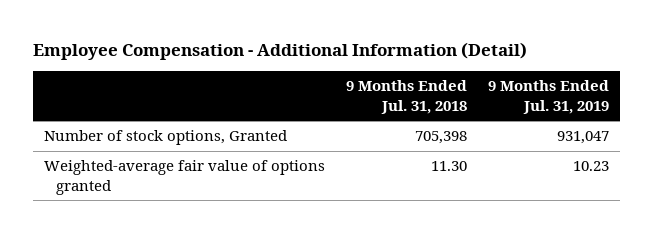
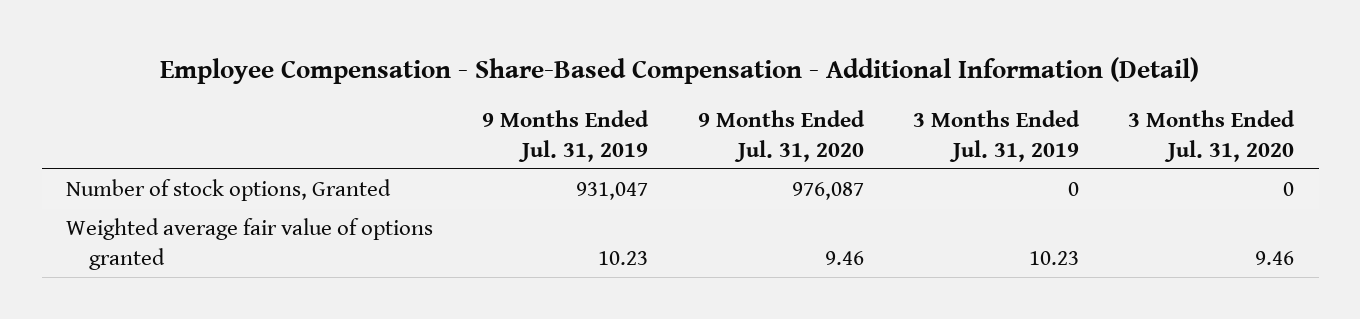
[33,42,528,61] Employee Compensation - Additional Information (Detail) -> [160,56,1200,84] Employee Compensation - Share-Based Compensation - Additional Information (Detail)
[345,80,467,114] 9 Months Ended Jul. 31, 2018 -> none
none -> [697,110,865,162] 9 Months Ended Jul. 31, 2020
none -> [912,110,1080,162] 3 Months Ended Jul. 31, 2019
none -> [1128,110,1296,162] 3 Months Ended Jul. 31, 2020
[43,160,325,195] Weighted-average fair value of options granted -> [66,218,434,270] Weighted average fair value of options granted

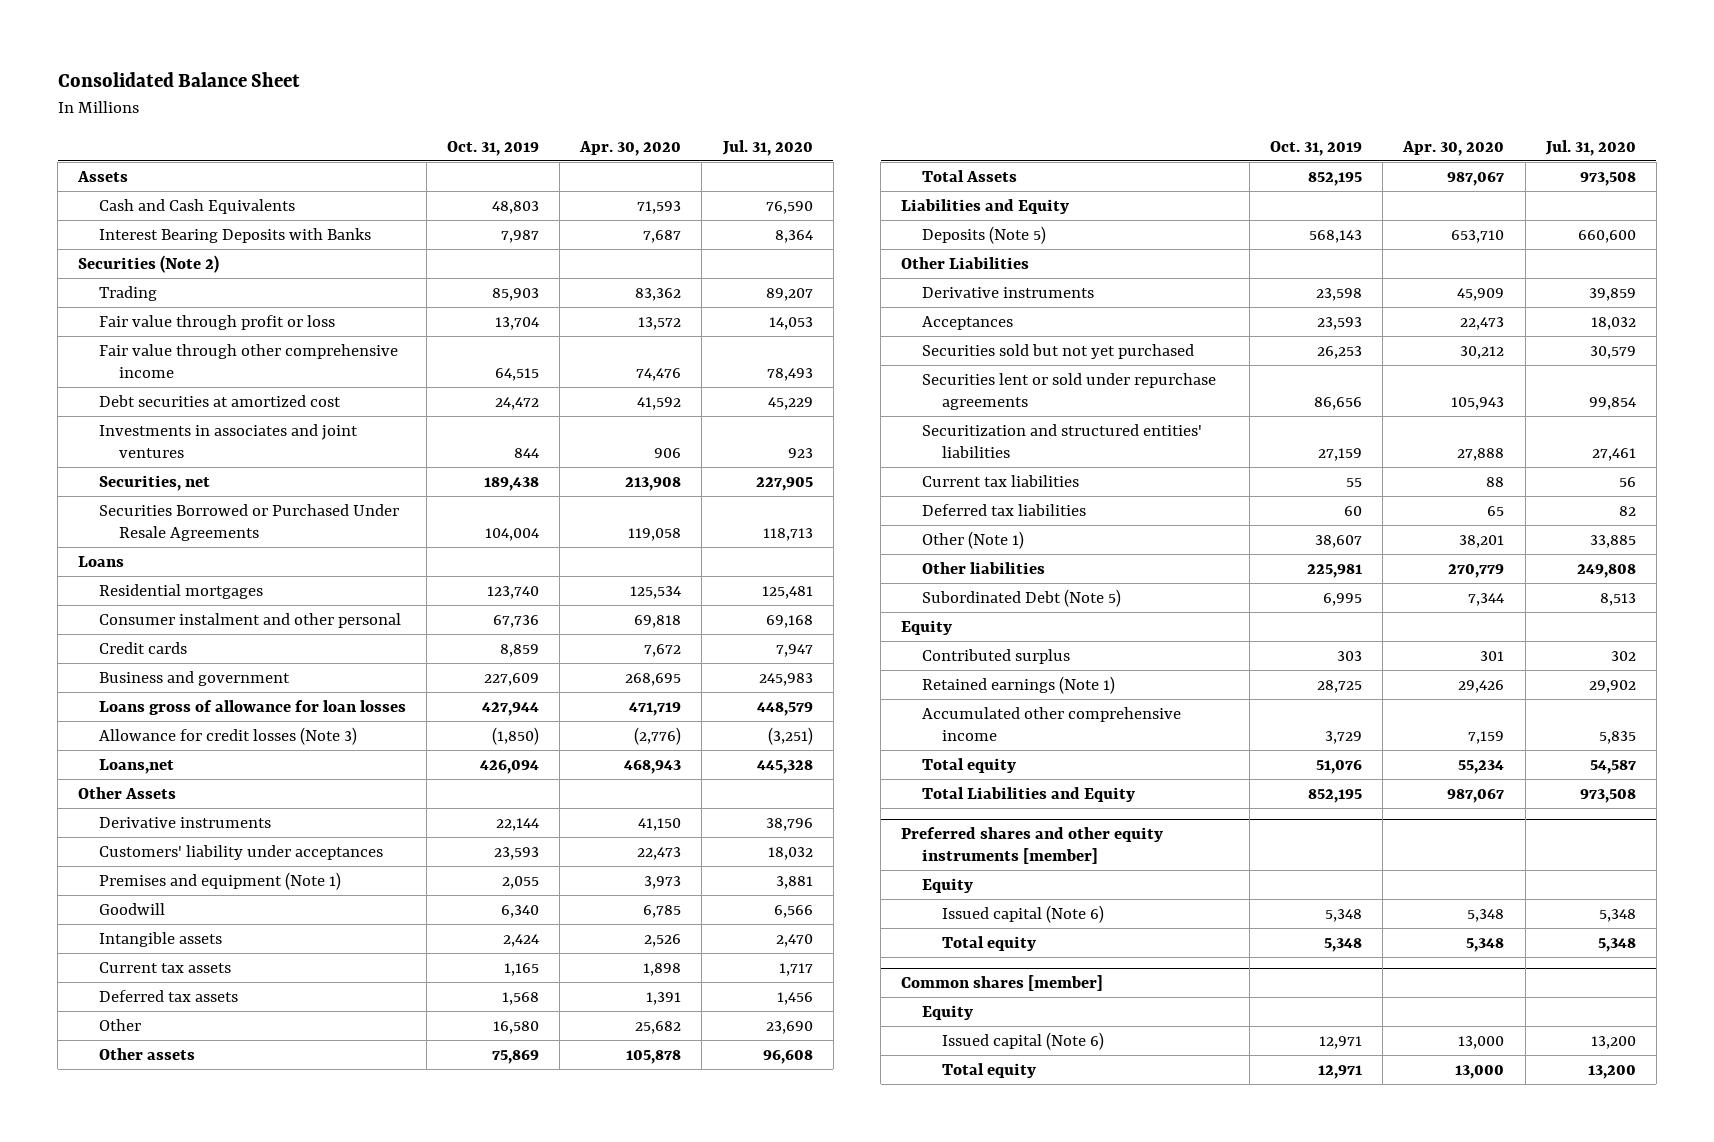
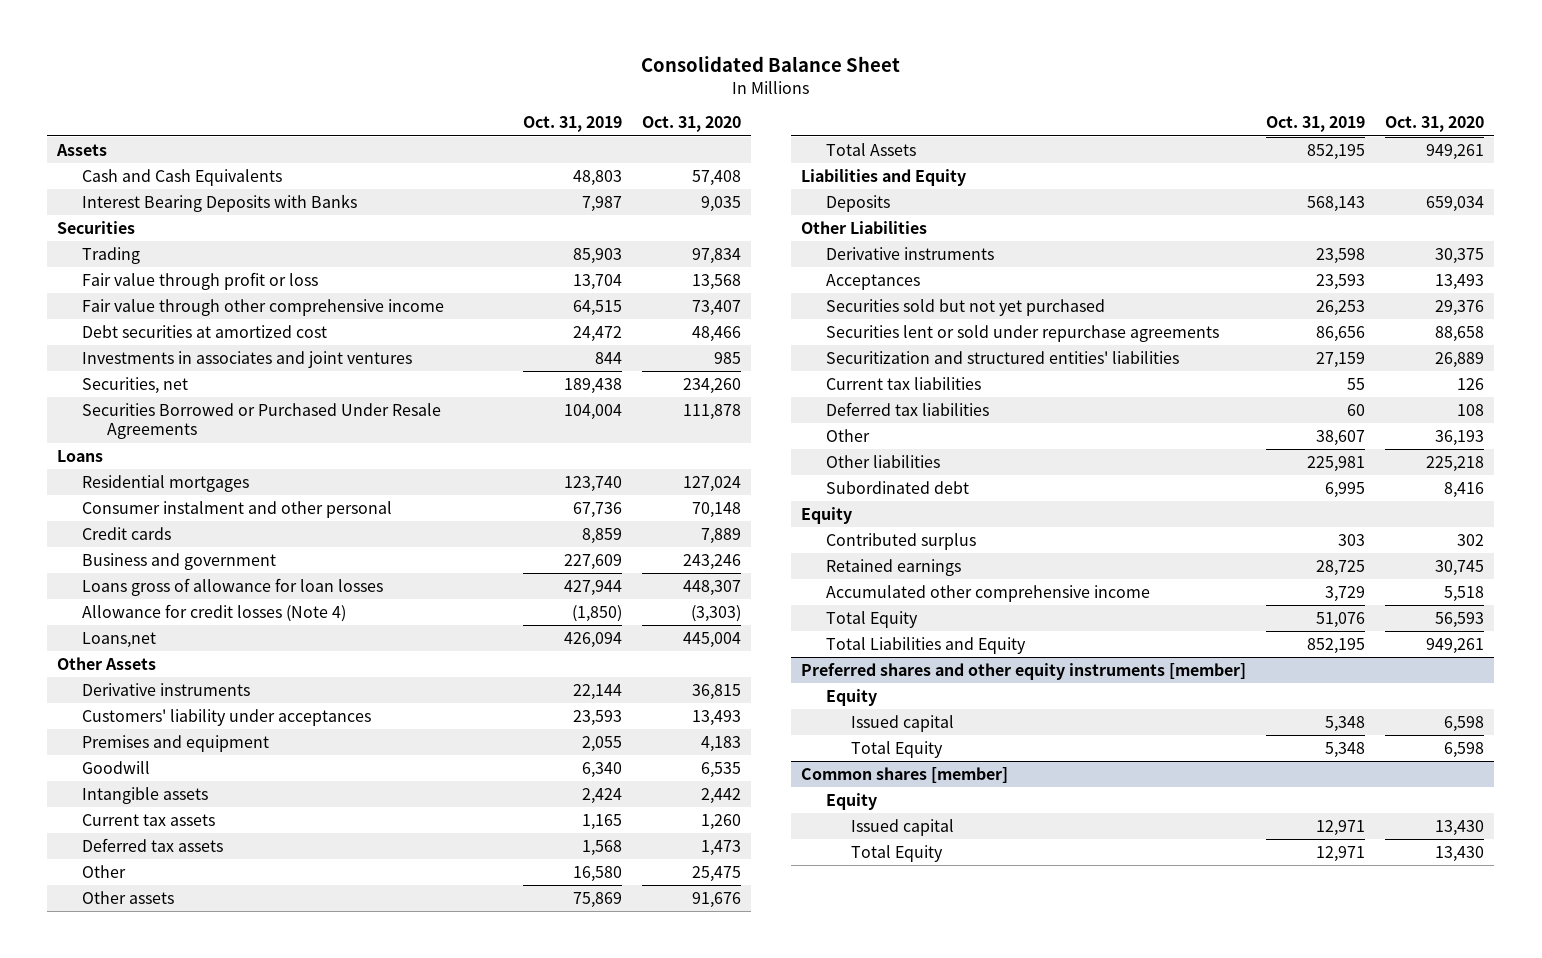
[579,140,682,156] Apr. 30, 2020 -> none
[721,139,813,156] Jul. 31, 2020 -> none
none -> [641,116,741,133] Oct. 31, 2020
[78,254,220,273] Securities (Note 2) -> [57,220,136,234] Securities
[98,726,357,745] Allowance for credit losses (Note 3) -> [82,603,347,622] Allowance for credit losses (Note 4)
[98,871,341,890] Premises and equipment (Note 1) -> [82,734,270,752] Premises and equipment
[921,225,1046,244] Deposits (Note 5) -> [825,194,890,212] Deposits
[921,530,1024,549] Other (Note 1) -> [825,428,870,442] Other
[921,588,1121,607] Subordinated Debt (Note 5) -> [825,480,969,494] Subordinated debt
[921,675,1115,694] Retained earnings (Note 1) -> [825,558,961,576] Retained earnings
[921,757,1016,773] Total equity -> [825,610,918,628] Total Equity
[942,904,1105,923] Issued capital (Note 6) -> [850,714,954,732] Issued capital
[942,935,1037,951] Total equity -> [850,740,943,758] Total Equity
[942,1031,1105,1050] Issued capital (Note 6) -> [850,818,954,836] Issued capital
[942,1062,1037,1078] Total equity -> [850,844,943,862] Total Equity

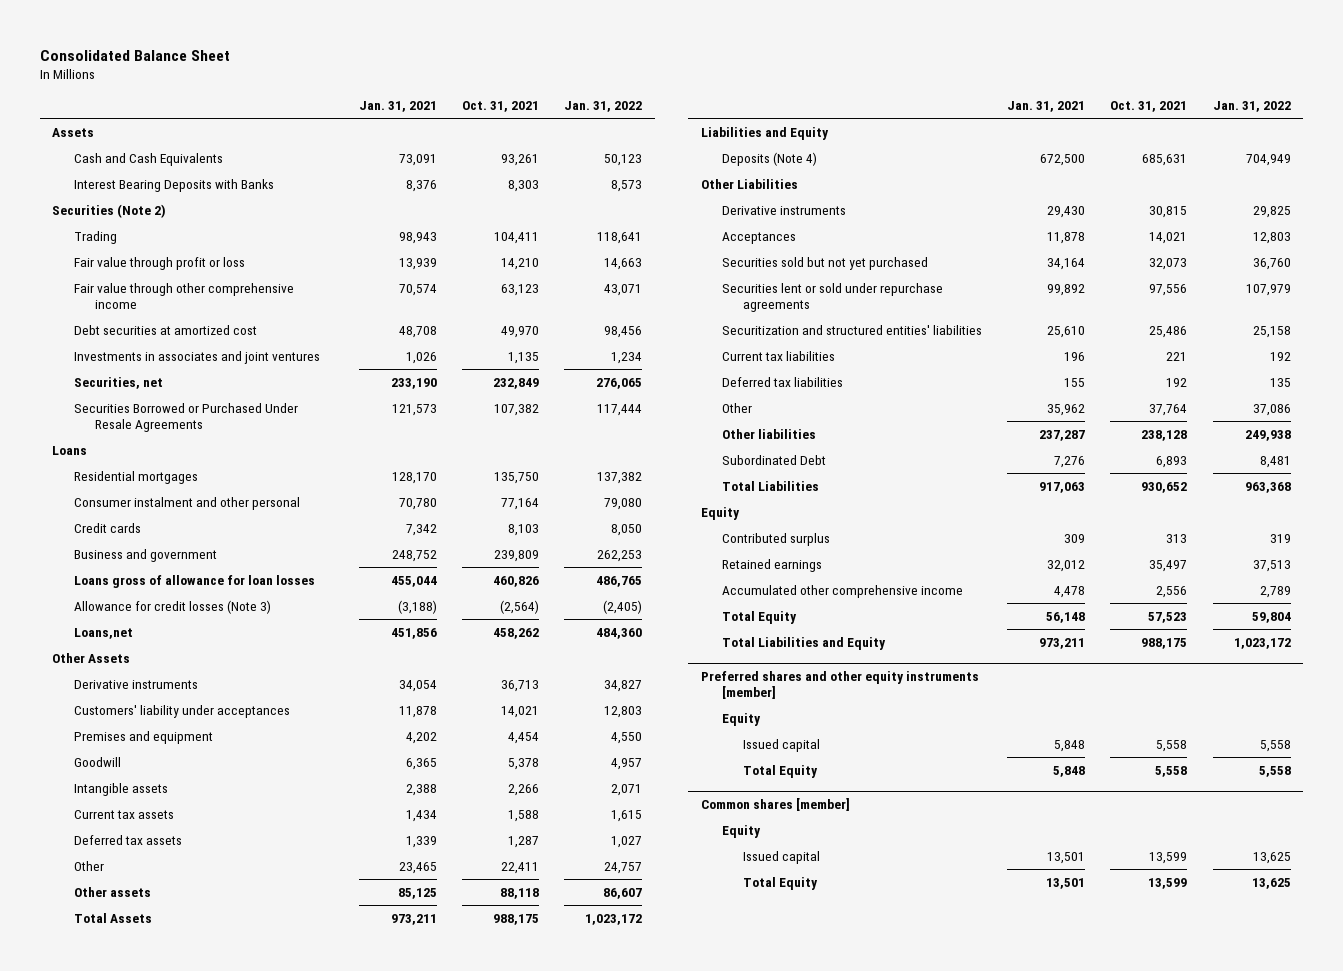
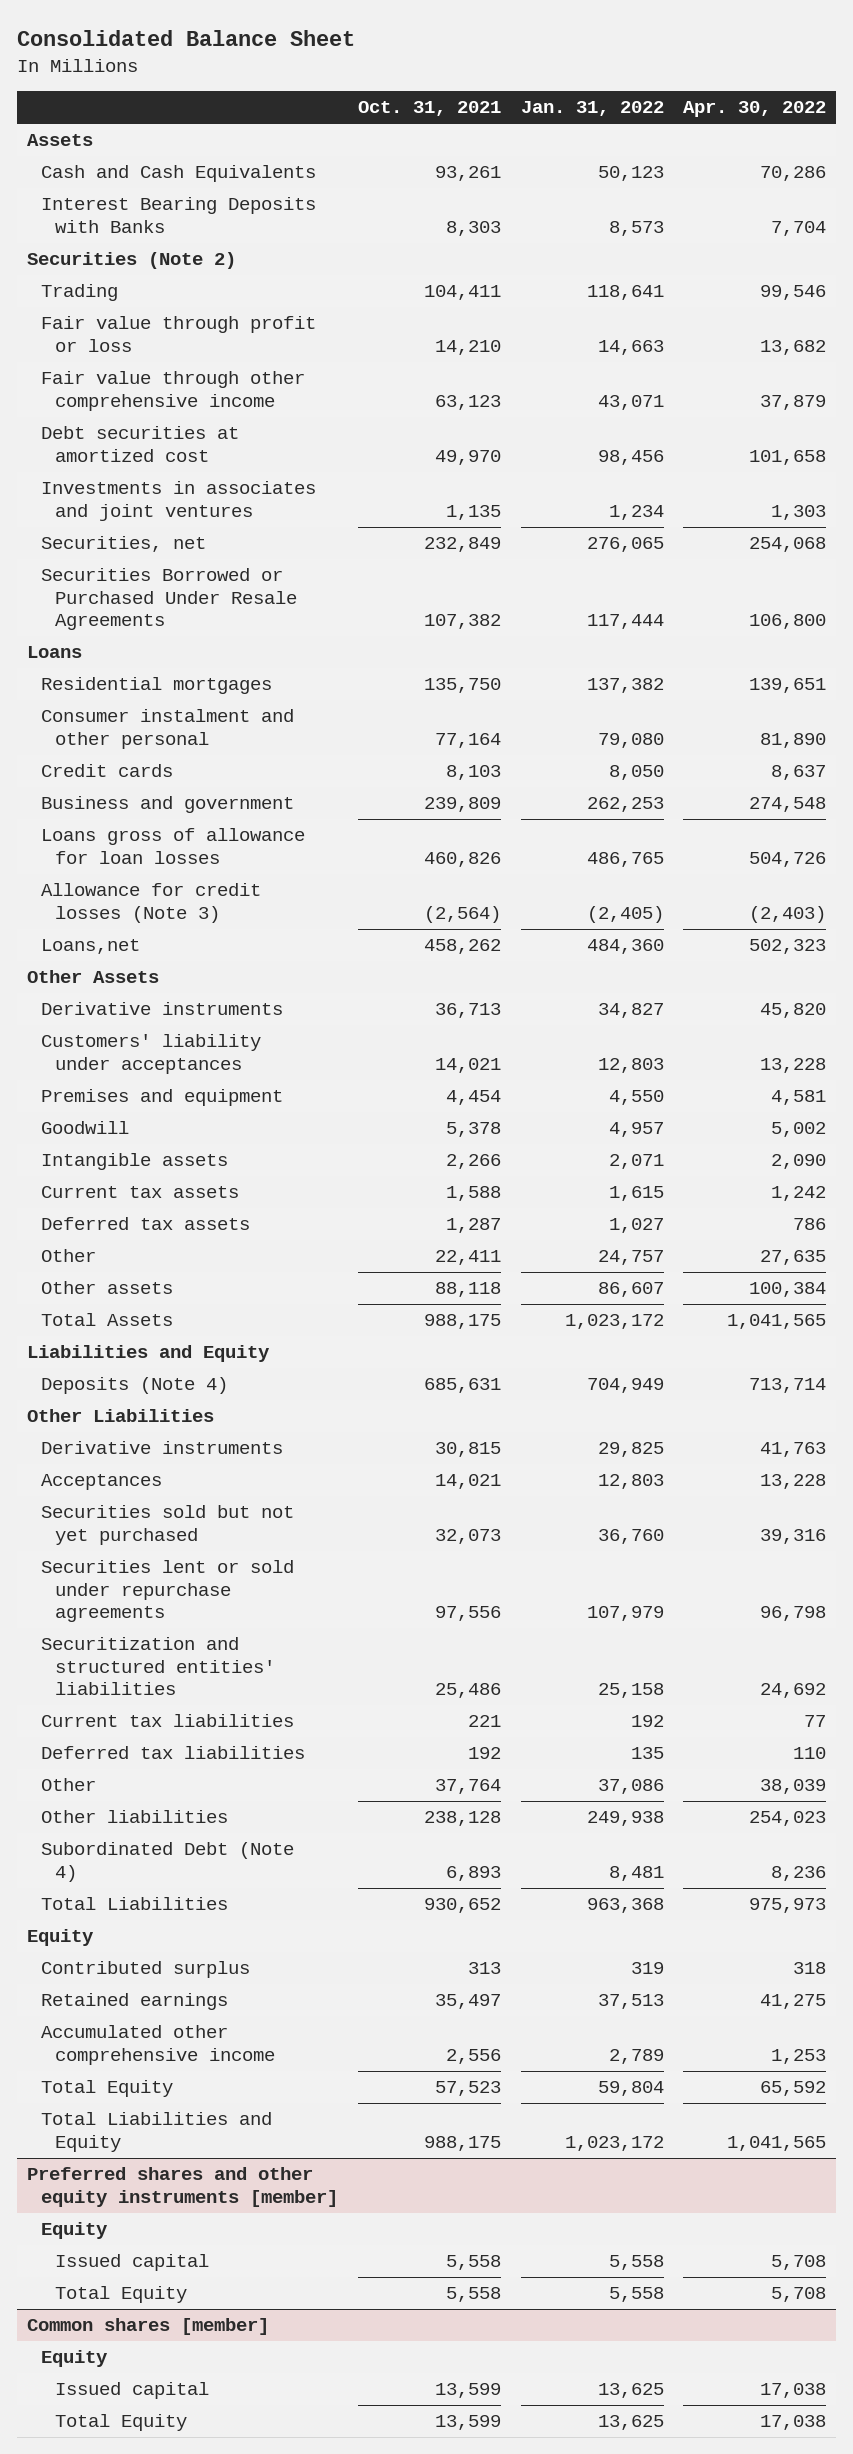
[358,101,437,113] Jan. 31, 2021 -> none
none -> [683,101,827,118] Apr. 30, 2022
[722,454,827,465] Subordinated Debt -> [40,1842,294,1882] Subordinated Debt (Note 4)

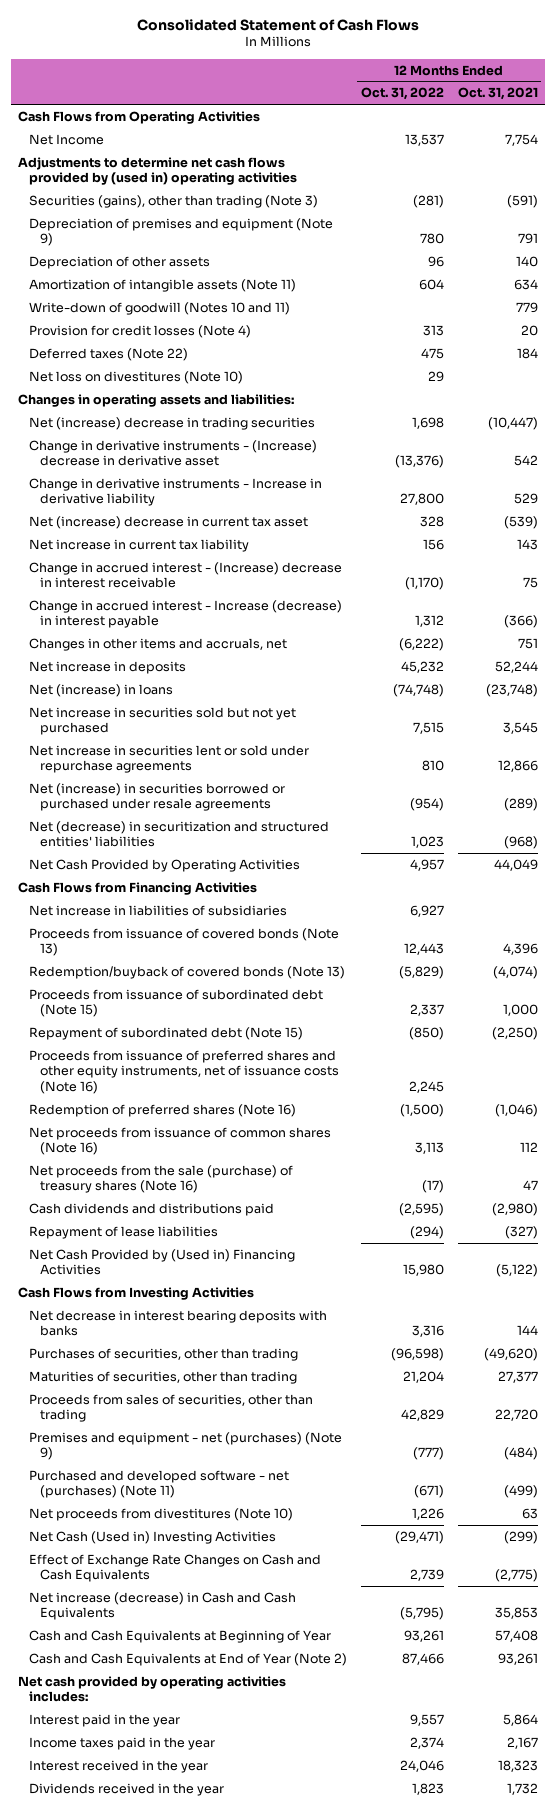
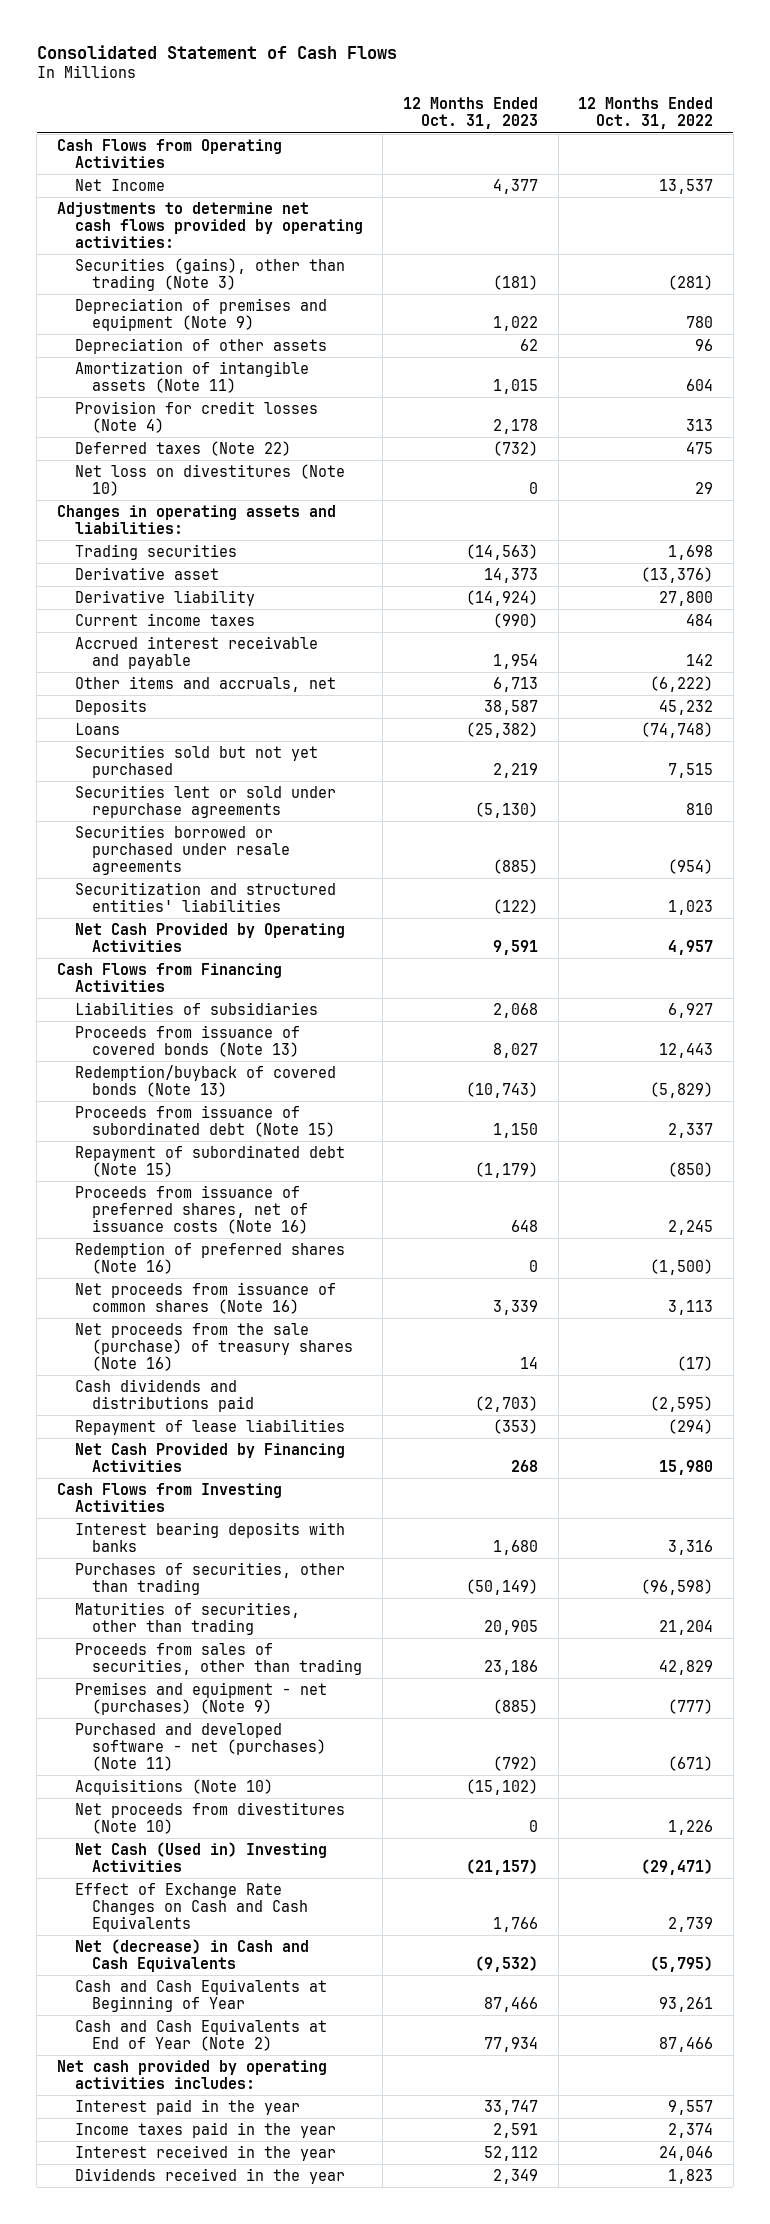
[457,87,538,101] Oct. 31, 2021 -> none
none -> [402,97,538,130] 12 Months Ended Oct. 31, 2023
[17,156,297,186] Adjustments to determine net cash flows provided by (used in) operating activities -> [56,201,363,248] Adjustments to determine net cash flows provided by operating activities:
[28,301,290,315] Write-down of goodwill (Notes 10 and 11) -> none
[28,515,308,529] Net (increase) decrease in current tax asset -> none
[28,538,249,552] Net increase in current tax liability -> none
[28,561,342,589] Change in accrued interest - (Increase) decrease in interest receivable -> none
[28,599,342,629] Change in accrued interest - Increase (decrease) in interest payable -> none
[28,416,315,430] Net (increase) decrease in trading securities -> [74,543,237,560] Trading securities
[28,439,317,467] Change in derivative instruments - (Increase) decrease in derivative asset -> [74,566,219,580] Derivative asset
[28,477,322,507] Change in derivative instruments - Increase in derivative liability -> [74,589,255,606] Derivative liability
none -> [74,612,255,626] Current income taxes
none -> [74,635,318,669] Accrued interest receivable and payable
[28,637,287,651] Changes in other items and accruals, net -> [74,675,336,692] Other items and accruals, net
[28,660,186,674] Net increase in deposits -> [74,698,147,715] Deposits
[28,683,173,697] Net (increase) in loans -> [74,722,120,735] Loans
[28,706,296,736] Net increase in securities sold but not yet purchased -> [74,744,318,778] Securities sold but not yet purchased
[28,744,309,774] Net increase in securities lent or sold under repurchase agreements -> [74,784,336,818] Securities lent or sold under repurchase agreements
[28,782,285,812] Net (increase) in securities borrowed or purchased under resale agreements -> [74,824,291,875] Securities borrowed or purchased under resale agreements
[28,820,329,848] Net (decrease) in securitization and structured entities' liabilities -> [74,881,336,912] Securitization and structured entities' liabilities
[28,904,287,916] Net increase in liabilities of subsidiaries -> [74,1001,318,1015] Liabilities of subsidiaries
[28,1049,339,1094] Proceeds from issuance of preferred shares and other equity instruments, net of issuance costs (Note 16) -> [74,1184,309,1234] Proceeds from issuance of preferred shares, net of issuance costs (Note 16)
[28,1248,295,1276] Net Cash Provided by (Used in) Financing Activities -> [74,1442,345,1472] Net Cash Provided by Financing Activities
[28,1309,327,1337] Net decrease in interest bearing deposits with banks -> [74,1521,345,1552] Interest bearing deposits with banks
none -> [74,1778,273,1795] Acquisitions (Note 10)
[28,1591,296,1621] Net increase (decrease) in Cash and Cash Equivalents -> [74,1938,309,1972] Net (decrease) in Cash and Cash Equivalents

